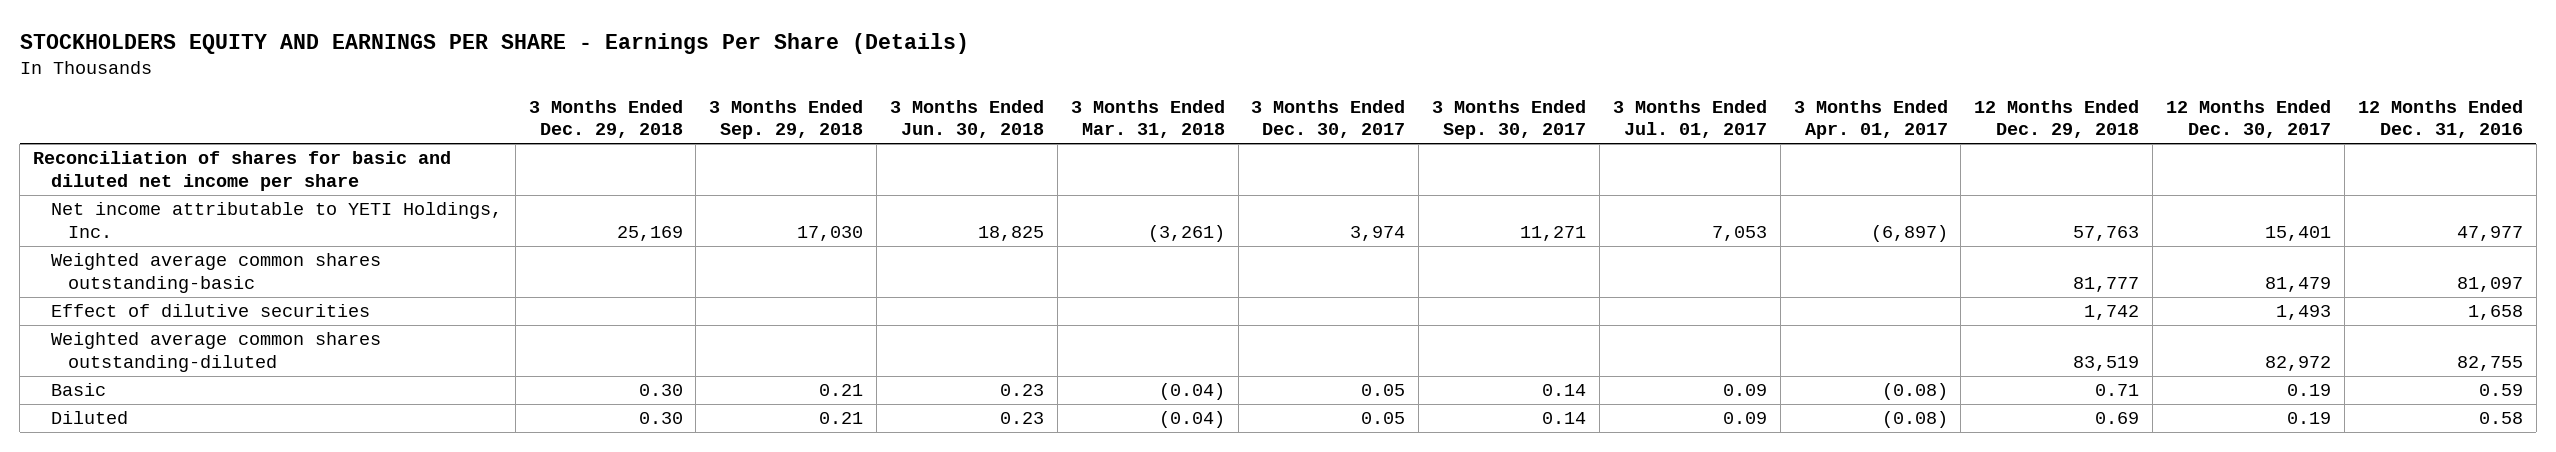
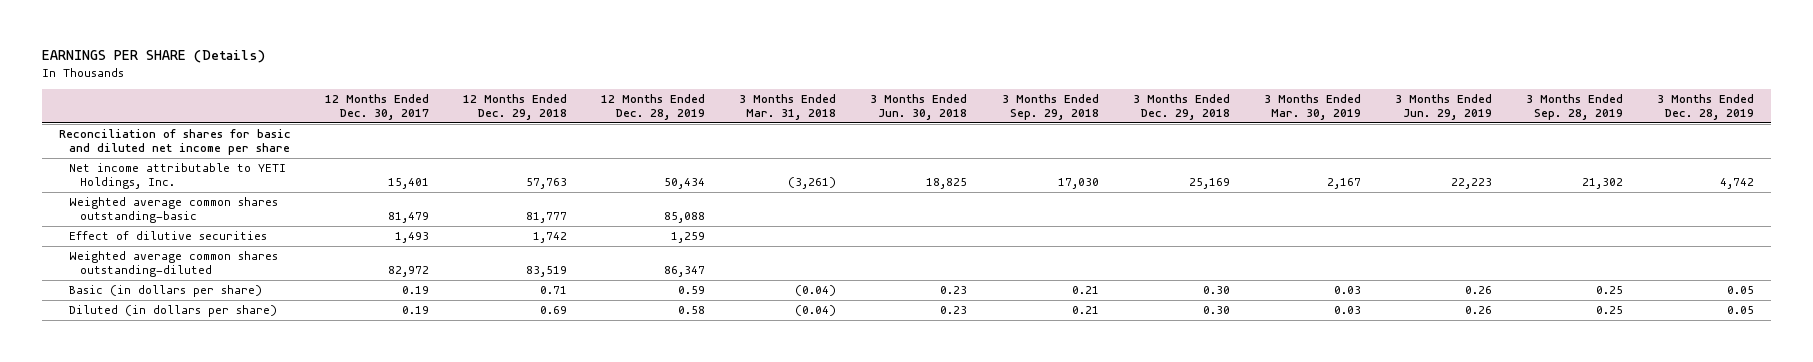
[19,32,969,54] STOCKHOLDERS EQUITY AND EARNINGS PER SHARE - Earnings Per Share (Details) -> [41,50,265,64] EARNINGS PER SHARE (Details)
[1251,100,1406,139] 3 Months Ended Dec. 30, 2017 -> none
[1432,100,1587,140] 3 Months Ended Sep. 30, 2017 -> none
[1612,100,1767,139] 3 Months Ended Jul. 01, 2017 -> none
[1793,100,1948,140] 3 Months Ended Apr. 01, 2017 -> none
[2357,100,2523,139] 12 Months Ended Dec. 31, 2016 -> none
none -> [601,93,706,121] 12 Months Ended Dec. 28, 2019
none -> [1263,93,1361,121] 3 Months Ended Mar. 30, 2019
none -> [1394,93,1492,121] 3 Months Ended Jun. 29, 2019
none -> [1526,93,1624,121] 3 Months Ended Sep. 28, 2019
none -> [1657,93,1755,121] 3 Months Ended Dec. 28, 2019
[50,383,106,397] Basic -> [69,285,263,298] Basic (in dollars per share)
[50,411,128,425] Diluted -> [69,305,278,318] Diluted (in dollars per share)

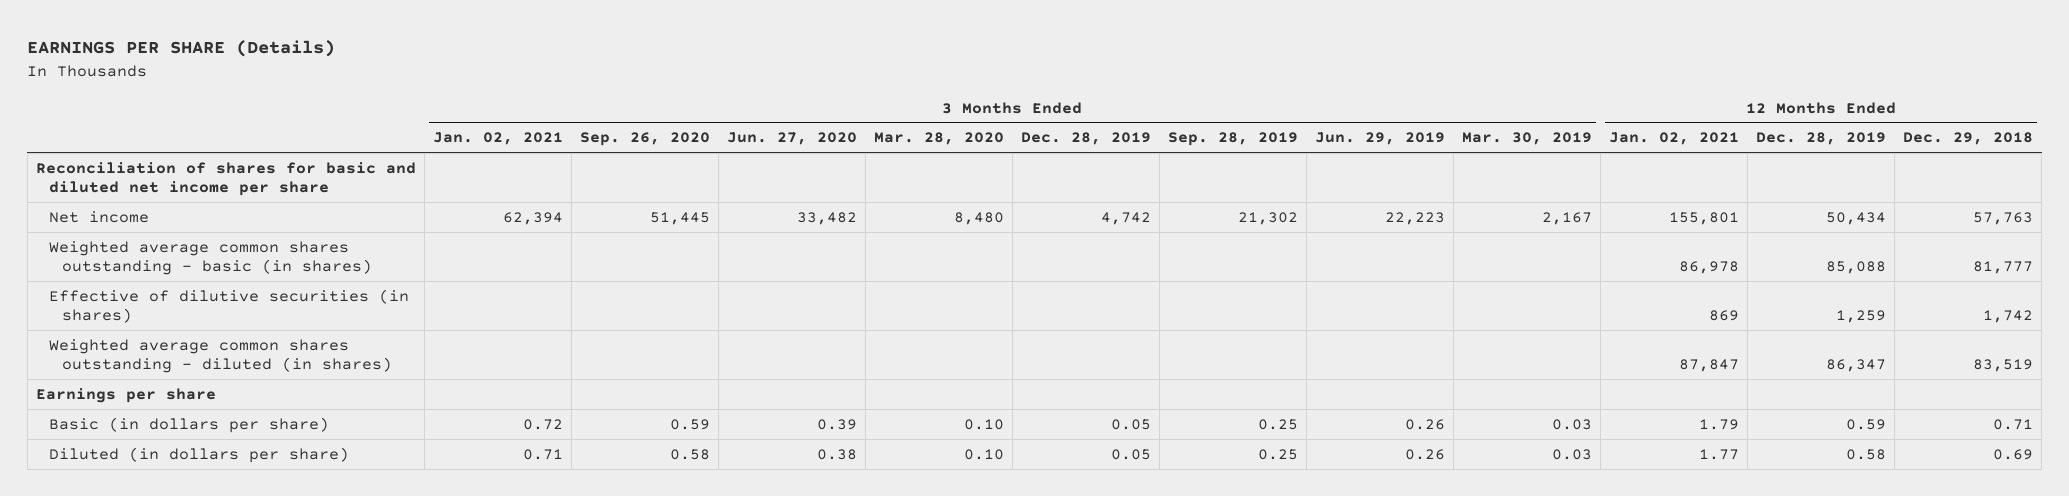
[324,93,429,121] 12 Months Ended Dec. 30, 2017 -> none
[739,93,837,121] 3 Months Ended Mar. 31, 2018 -> none
[870,93,968,121] 3 Months Ended Jun. 30, 2018 -> none
[1001,93,1099,121] 3 Months Ended Sep. 29, 2018 -> none
[1132,93,1230,121] 3 Months Ended Dec. 29, 2018 -> none
none -> [432,132,563,146] Jan. 02, 2021
none -> [579,132,710,147] Sep. 26, 2020
none -> [726,132,857,146] Jun. 27, 2020
none -> [873,132,1004,146] Mar. 28, 2020
none -> [1609,132,1740,146] Jan. 02, 2021
[69,163,287,190] Net income attributable to YETI Holdings, Inc. -> [49,210,150,223] Net income
[69,197,279,224] Weighted average common shares outstanding-basic -> [49,240,373,276] Weighted average common shares outstanding - basic (in shares)
[69,231,268,241] Effect of dilutive securities -> [49,288,410,324] Effective of dilutive securities (in shares)
[69,251,279,278] Weighted average common shares outstanding-diluted -> [49,338,393,374] Weighted average common shares outstanding - diluted (in shares)
none -> [35,387,216,403] Earnings per share

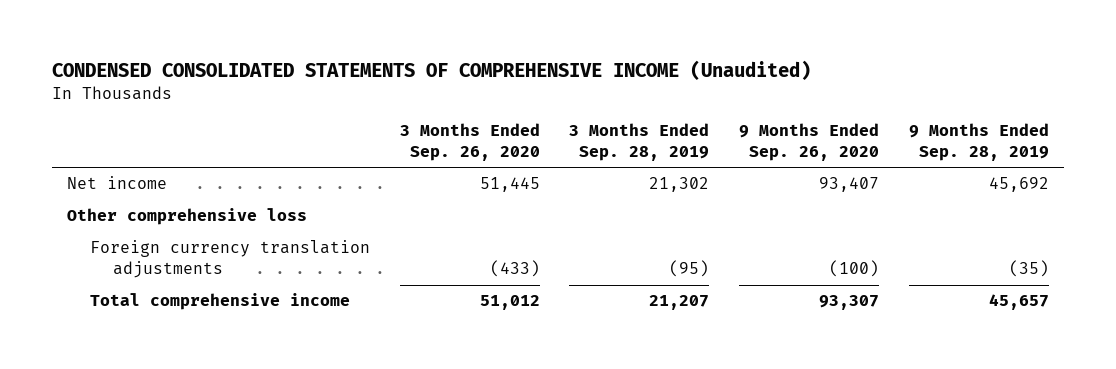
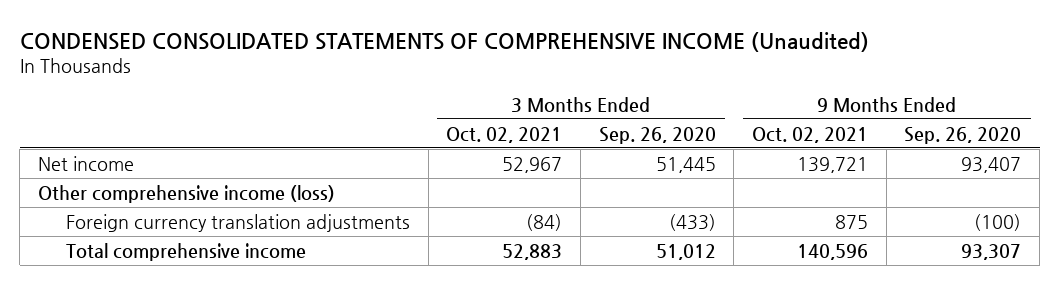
[569,123,710,162] 3 Months Ended Sep. 28, 2019 -> none
[908,123,1049,162] 9 Months Ended Sep. 28, 2019 -> none
none -> [446,126,563,143] Oct. 02, 2021
none -> [752,126,869,143] Oct. 02, 2021
[66,208,307,226] Other comprehensive loss -> [38,184,336,203] Other comprehensive income (loss)

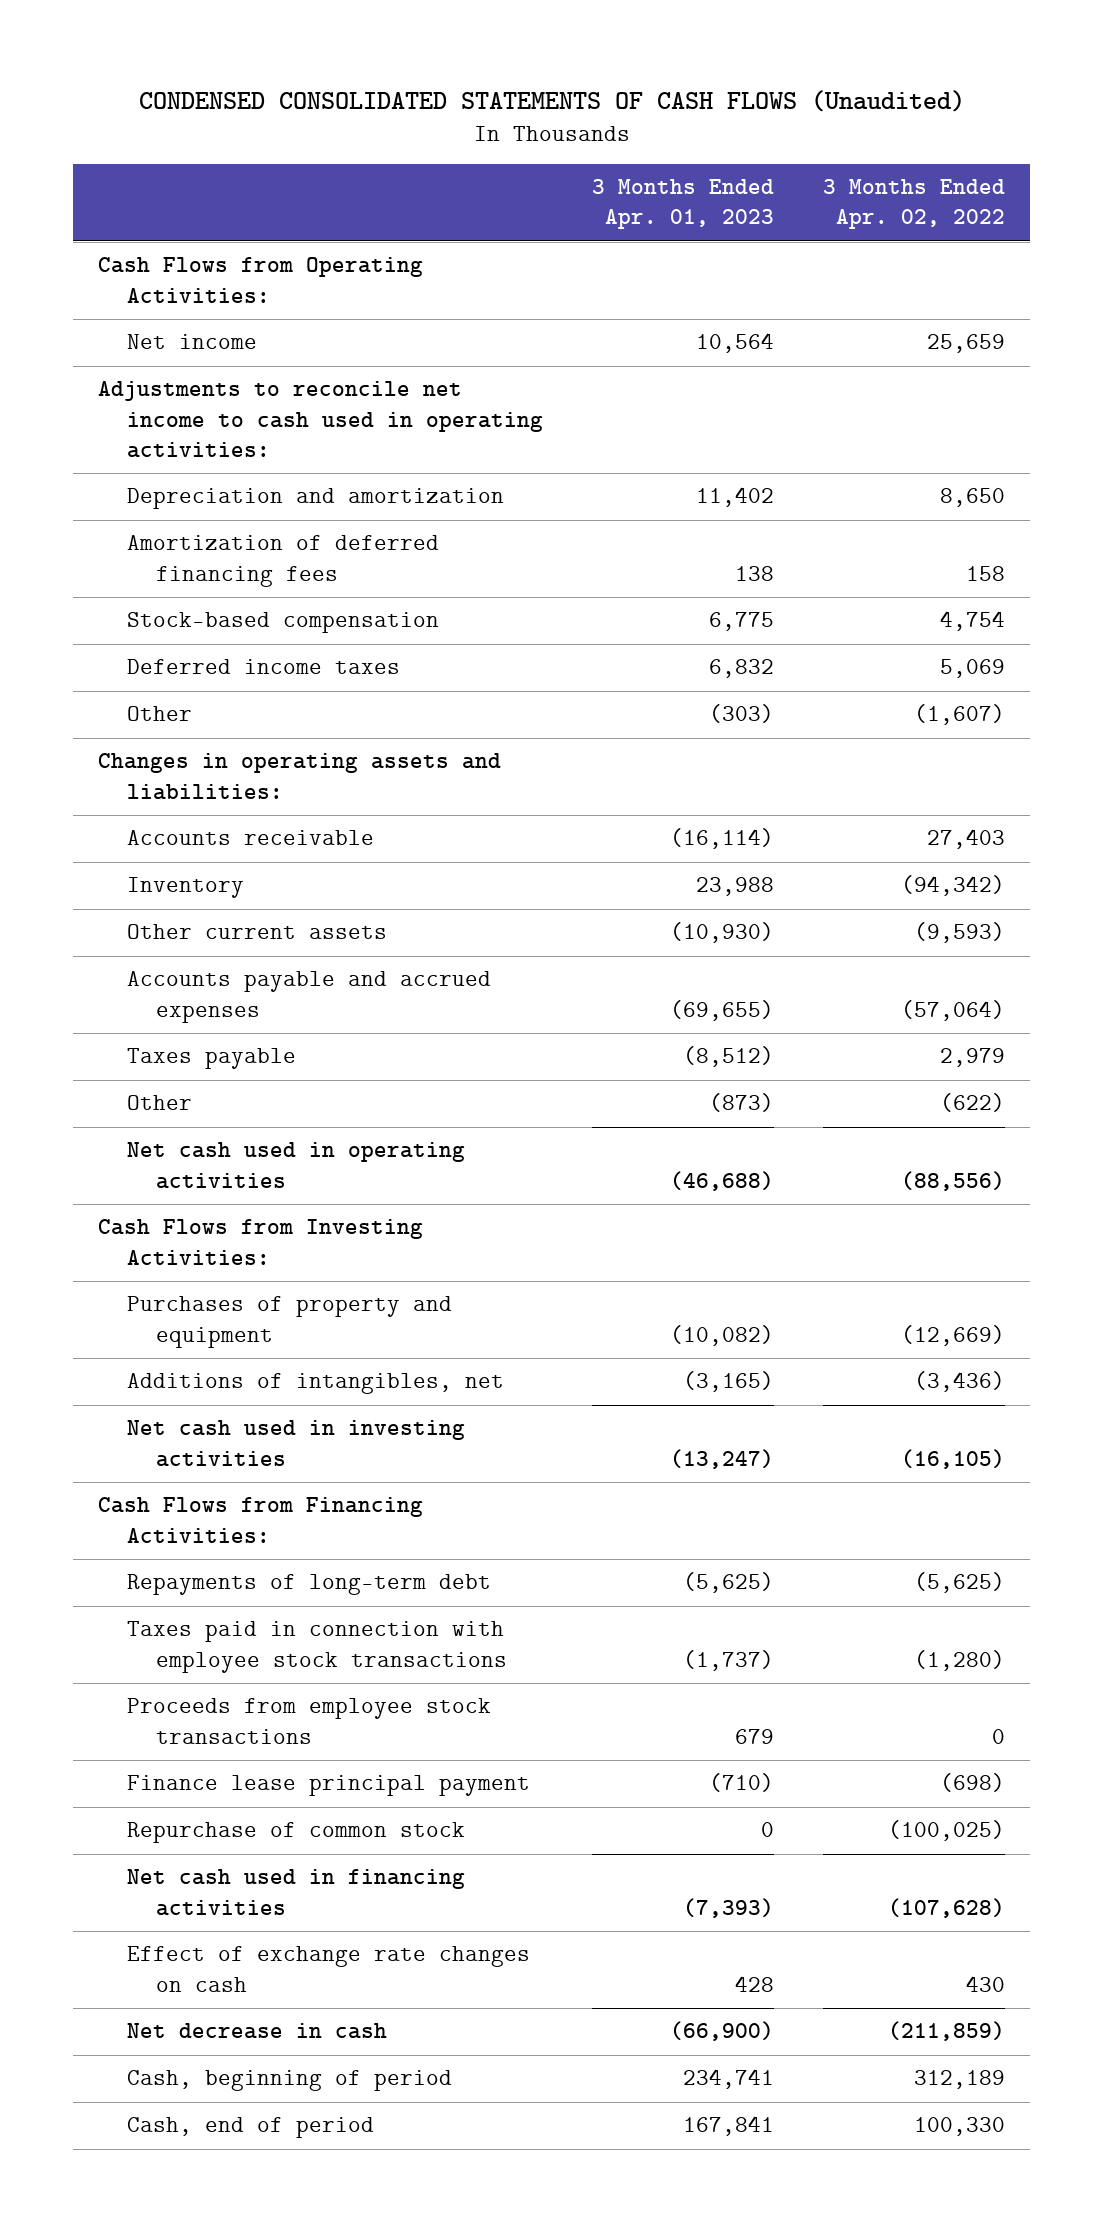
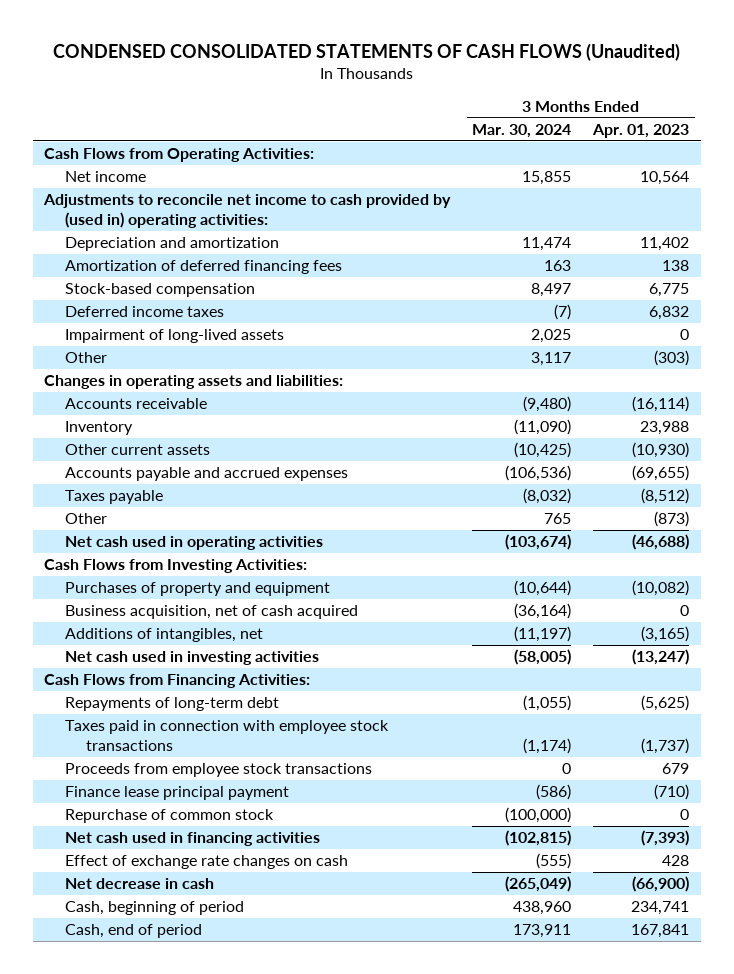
[823,179,1006,230] 3 Months Ended Apr. 02, 2022 -> none
none -> [472,123,572,138] Mar. 30, 2024
[97,381,543,458] Adjustments to reconcile net income to cash used in operating activities: -> [43,194,452,228] Adjustments to reconcile net income to cash provided by (used in) operating activities:
none -> [65,329,285,344] Impairment of long-lived assets
none -> [65,605,359,620] Business acquisition, net of cash acquired

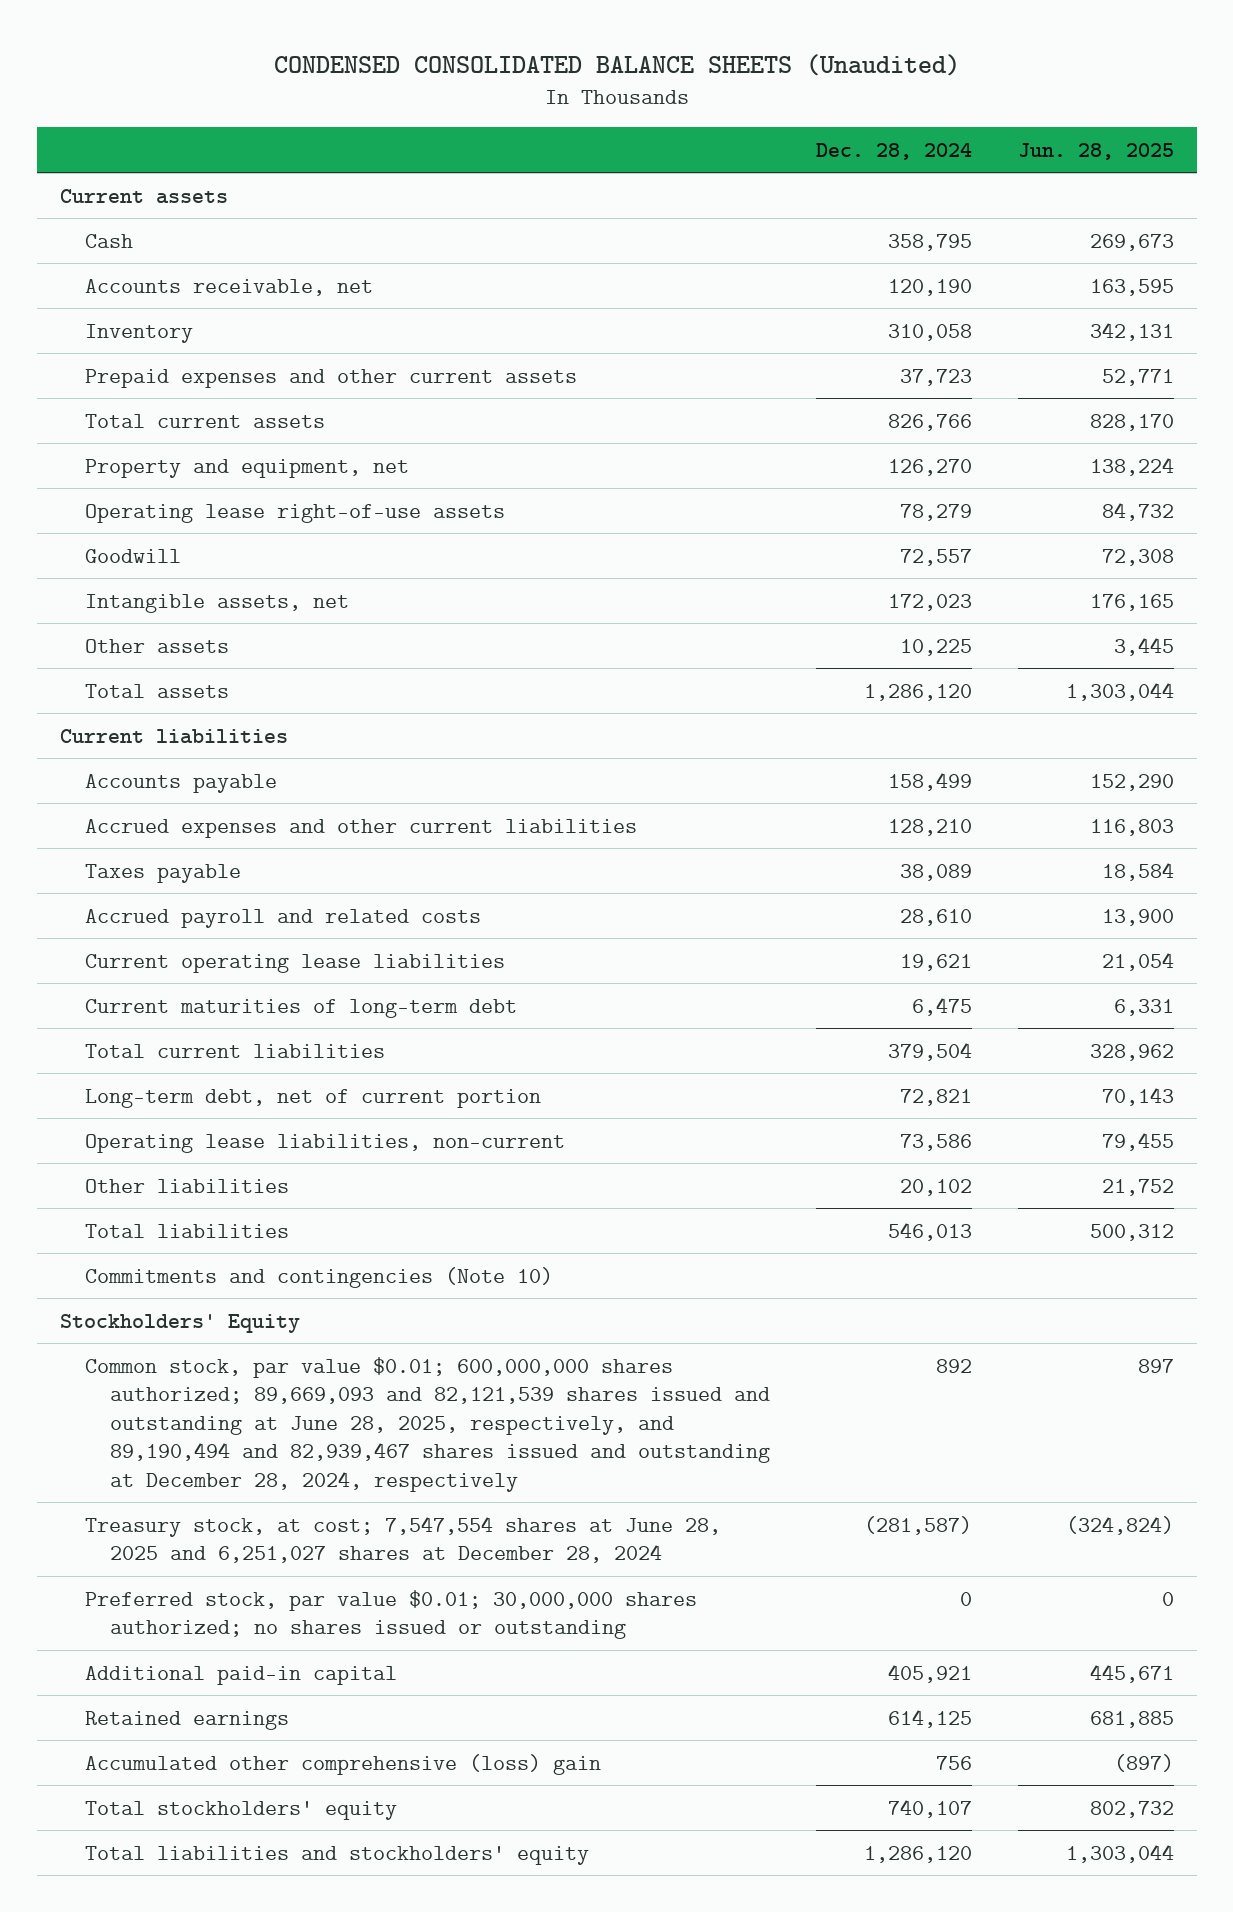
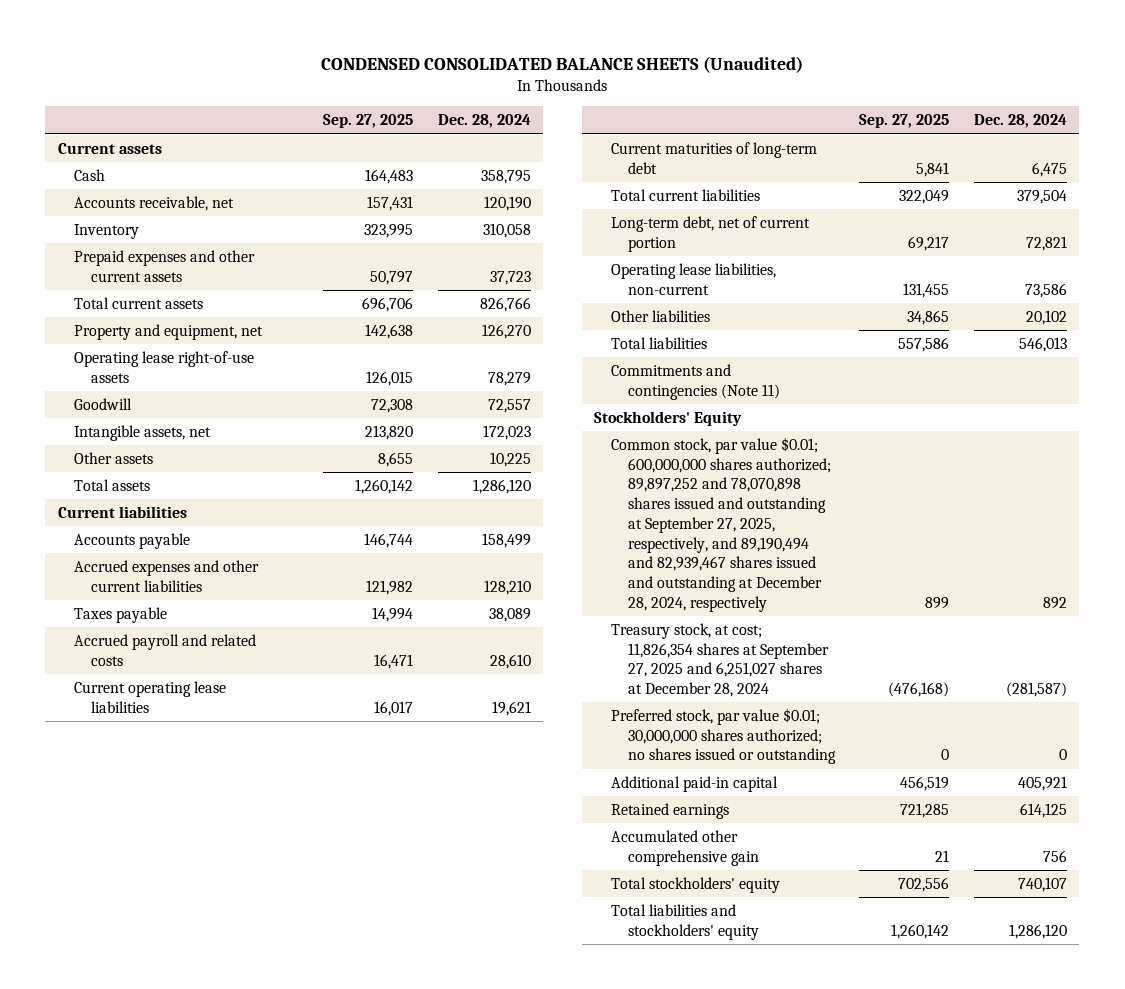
[1017,142,1174,160] Jun. 28, 2025 -> none
none -> [322,114,413,129] Sep. 27, 2025
[84,1266,553,1288] Commitments and contingencies (Note 10) -> [610,363,780,400] Commitments and contingencies (Note 11)
[84,1356,771,1492] Common stock, par value $0.01; 600,000,000 shares authorized; 89,669,093 and 82,121,539 shares issued and outstanding at June 28, 2025, respectively, and 89,190,494 and 82,939,467 shares issued and outstanding at December 28, 2024, respectively -> [610,436,831,612] Common stock, par value $0.01; 600,000,000 shares authorized; 89,897,252 and 78,070,898 shares issued and outstanding at September 27, 2025, respectively, and 89,190,494 and 82,939,467 shares issued and outstanding at December 28, 2024, respectively
[84,1515,721,1564] Treasury stock, at cost; 7,547,554 shares at June 28, 2025 and 6,251,027 shares at December 28, 2024 -> [610,622,829,698] Treasury stock, at cost; 11,826,354 shares at September 27, 2025 and 6,251,027 shares at December 28, 2024
[84,1753,601,1775] Accumulated other comprehensive (loss) gain -> [610,829,759,866] Accumulated other comprehensive gain

